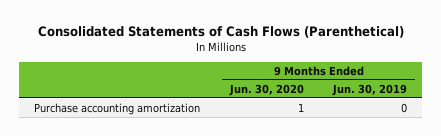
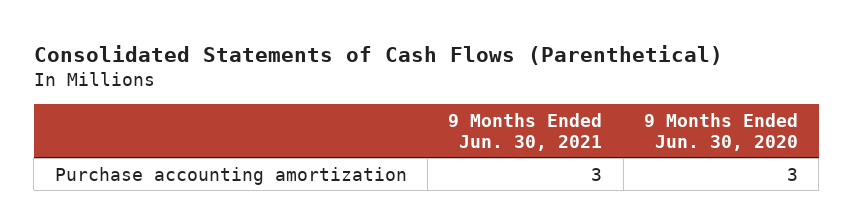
[332,83,408,96] Jun. 30, 2019 -> none
none -> [448,112,603,151] 9 Months Ended Jun. 30, 2021
[297,103,304,113] 1 -> [787,167,799,181] 3

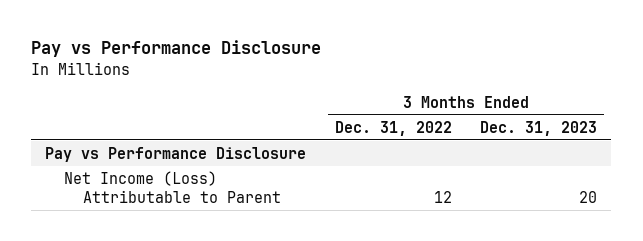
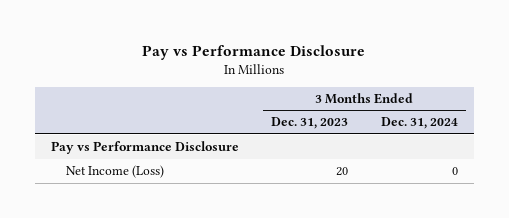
[334,120,452,136] Dec. 31, 2022 -> none
none -> [380,117,458,130] Dec. 31, 2024
[64,171,281,204] Net Income (Loss) Attributable to Parent -> [66,165,165,179] Net Income (Loss)

